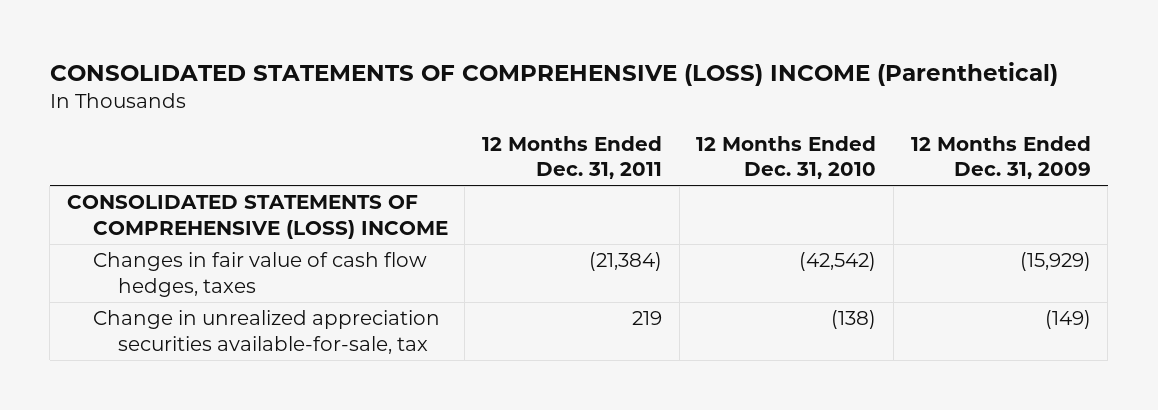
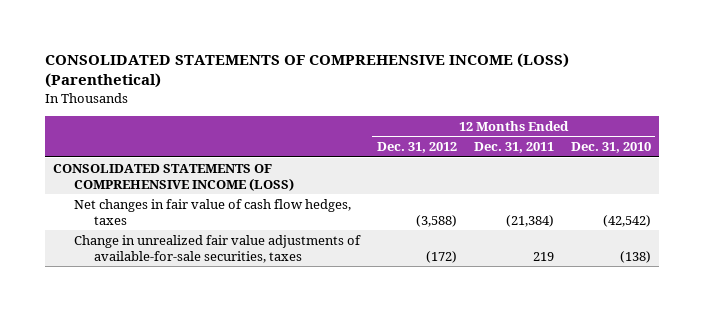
[49,61,1058,86] CONSOLIDATED STATEMENTS OF COMPREHENSIVE (LOSS) INCOME (Parenthetical) -> [44,53,569,89] CONSOLIDATED STATEMENTS OF COMPREHENSIVE INCOME (LOSS) (Parenthetical)
[910,135,1091,180] 12 Months Ended Dec. 31, 2009 -> none
none -> [376,142,457,154] Dec. 31, 2012
[67,195,448,239] CONSOLIDATED STATEMENTS OF COMPREHENSIVE (LOSS) INCOME -> [53,163,294,191] CONSOLIDATED STATEMENTS OF COMPREHENSIVE INCOME (LOSS)
[92,252,427,297] Changes in fair value of cash flow hedges, taxes -> [73,198,351,225] Net changes in fair value of cash flow hedges, taxes
[92,310,440,354] Change in unrealized appreciation securities available-for-sale, tax -> [73,234,361,263] Change in unrealized fair value adjustments of available-for-sale securities, taxes

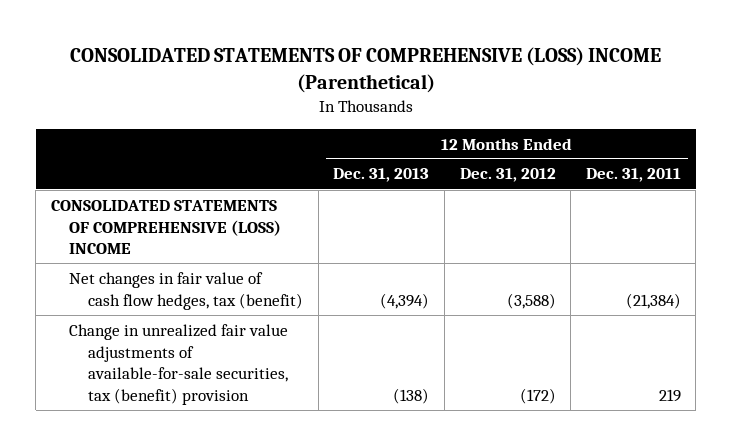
[44,53,569,89] CONSOLIDATED STATEMENTS OF COMPREHENSIVE INCOME (LOSS) (Parenthetical) -> [69,47,661,93] CONSOLIDATED STATEMENTS OF COMPREHENSIVE (LOSS) INCOME (Parenthetical)
[570,142,651,154] Dec. 31, 2010 -> none
none -> [333,168,430,183] Dec. 31, 2013
[53,163,294,191] CONSOLIDATED STATEMENTS OF COMPREHENSIVE INCOME (LOSS) -> [50,199,282,255] CONSOLIDATED STATEMENTS OF COMPREHENSIVE (LOSS) INCOME
[73,198,351,225] Net changes in fair value of cash flow hedges, taxes -> [69,271,304,310] Net changes in fair value of cash flow hedges, tax (benefit)
[73,234,361,263] Change in unrealized fair value adjustments of available-for-sale securities, taxes -> [69,323,289,406] Change in unrealized fair value adjustments of available-for-sale securities, tax (benefit) provision

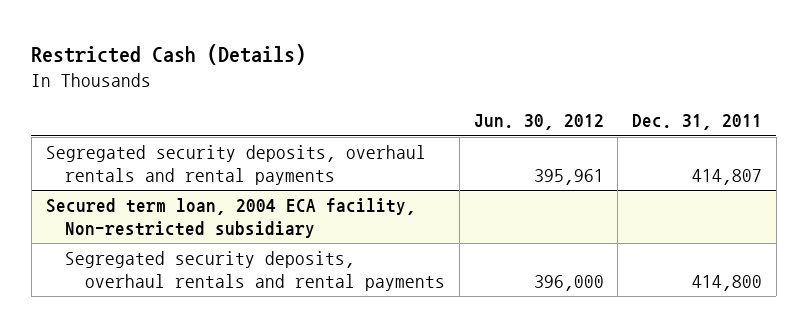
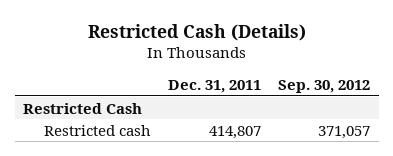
[473,114,604,131] Jun. 30, 2012 -> none
none -> [278,80,371,94] Sep. 30, 2012
[45,198,416,238] Secured term loan, 2004 ECA facility, Non-restricted subsidiary -> none
[65,251,445,291] Segregated security deposits, overhaul rentals and rental payments -> none
none -> [23,102,143,114] Restricted Cash
[45,145,426,185] Segregated security deposits, overhaul rentals and rental payments -> [44,124,152,136] Restricted cash

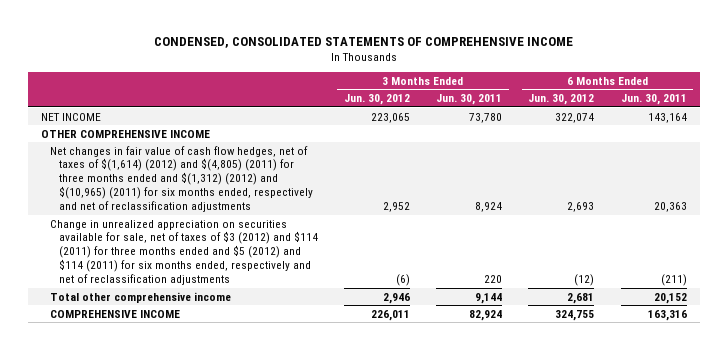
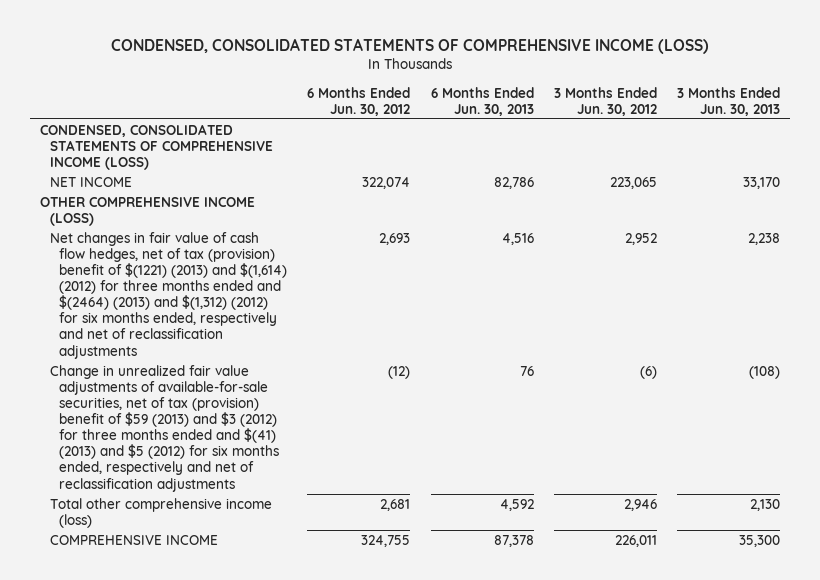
[154,36,574,48] CONDENSED, CONSOLIDATED STATEMENTS OF COMPREHENSIVE INCOME -> [111,38,710,55] CONDENSED, CONSOLIDATED STATEMENTS OF COMPREHENSIVE INCOME (LOSS)
[436,94,503,106] Jun. 30, 2011 -> none
[620,94,687,106] Jun. 30, 2011 -> none
none -> [430,86,534,116] 6 Months Ended Jun. 30, 2013
none -> [676,86,780,116] 3 Months Ended Jun. 30, 2013
none -> [40,123,273,170] CONDENSED, CONSOLIDATED STATEMENTS OF COMPREHENSIVE INCOME (LOSS)
[41,129,211,138] OTHER COMPREHENSIVE INCOME -> [40,196,256,226] OTHER COMPREHENSIVE INCOME (LOSS)
[49,145,313,212] Net changes in fair value of cash flow hedges, net of taxes of $(1,614) (2012) and $(4,805) (2011) for three months ended and $(1,312) (2012) and $(10,965) (2011) for six months ended, respectively and net of reclassification adjustments -> [49,231,288,359] Net changes in fair value of cash flow hedges, net of tax (provision) benefit of $(1221) (2013) and $(1,614) (2012) for three months ended and $(2464) (2013) and $(1,312) (2012) for six months ended, respectively and net of reclassification adjustments
[49,219,318,285] Change in unrealized appreciation on securities available for sale, net of taxes of $3 (2012) and $114 (2011) for three months ended and $5 (2012) and $114 (2011) for six months ended, respectively and net of reclassification adjustments -> [49,364,280,492] Change in unrealized fair value adjustments of available-for-sale securities, net of tax (provision) benefit of $59 (2013) and $3 (2012) for three months ended and $(41) (2013) and $5 (2012) for six months ended, respectively and net of reclassification adjustments
[49,291,231,303] Total other comprehensive income -> [49,497,272,528] Total other comprehensive income (loss)

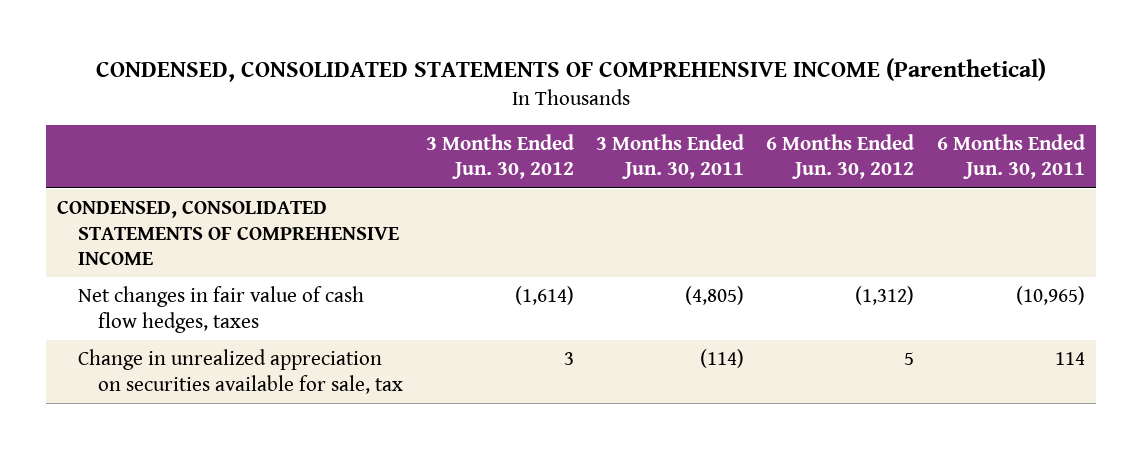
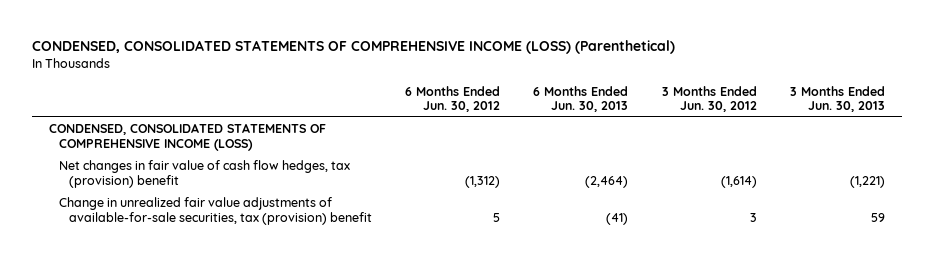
[95,58,1046,83] CONDENSED, CONSOLIDATED STATEMENTS OF COMPREHENSIVE INCOME (Parenthetical) -> [31,40,675,55] CONDENSED, CONSOLIDATED STATEMENTS OF COMPREHENSIVE INCOME (LOSS) (Parenthetical)
[595,133,744,180] 3 Months Ended Jun. 30, 2011 -> none
[936,133,1085,180] 6 Months Ended Jun. 30, 2011 -> none
none -> [533,85,629,113] 6 Months Ended Jun. 30, 2013
none -> [790,85,886,113] 3 Months Ended Jun. 30, 2013
[56,200,399,266] CONDENSED, CONSOLIDATED STATEMENTS OF COMPREHENSIVE INCOME -> [48,123,326,151] CONDENSED, CONSOLIDATED STATEMENTS OF COMPREHENSIVE INCOME (LOSS)
[77,285,364,333] Net changes in fair value of cash flow hedges, taxes -> [58,160,350,188] Net changes in fair value of cash flow hedges, tax (provision) benefit
[77,348,404,394] Change in unrealized appreciation on securities available for sale, tax -> [58,197,372,225] Change in unrealized fair value adjustments of available-for-sale securities, tax (provision) benefit

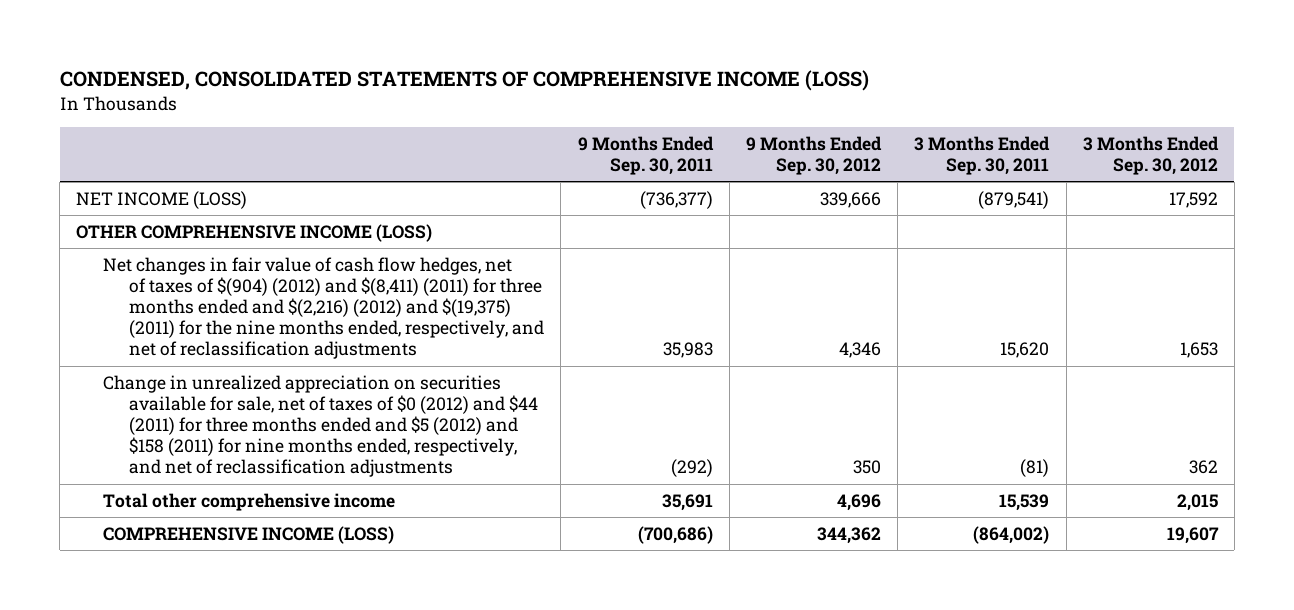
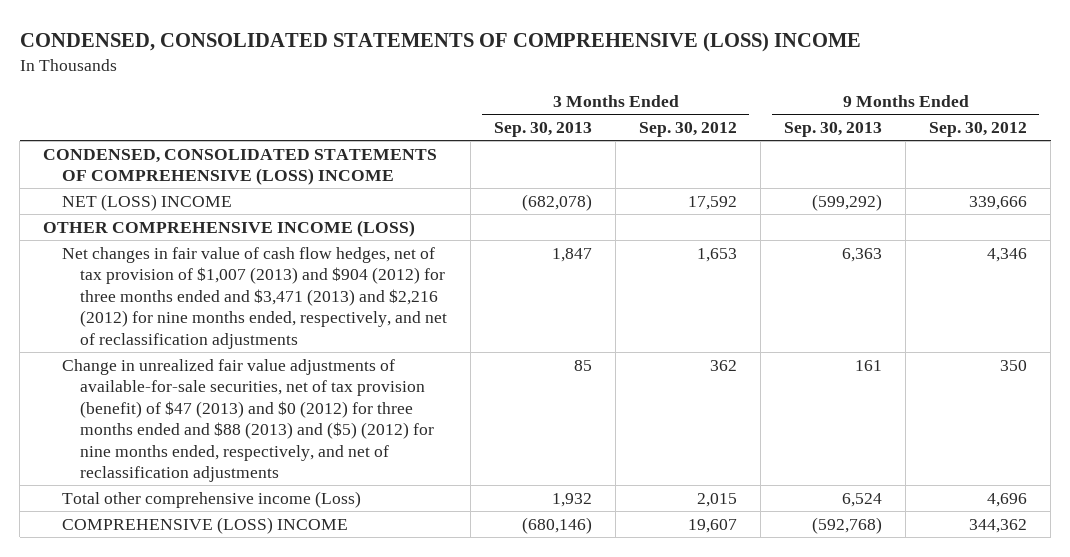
[59,70,869,92] CONDENSED, CONSOLIDATED STATEMENTS OF COMPREHENSIVE INCOME (LOSS) -> [19,32,861,53] CONDENSED, CONSOLIDATED STATEMENTS OF COMPREHENSIVE (LOSS) INCOME
[577,135,714,175] 9 Months Ended Sep. 30, 2011 -> none
[914,135,1051,175] 3 Months Ended Sep. 30, 2011 -> none
none -> [494,122,593,138] Sep. 30, 2013
none -> [784,122,883,138] Sep. 30, 2013
none -> [43,148,438,186] CONDENSED, CONSOLIDATED STATEMENTS OF COMPREHENSIVE (LOSS) INCOME
[76,190,248,209] NET INCOME (LOSS) -> [61,193,232,211] NET (LOSS) INCOME
[102,256,545,360] Net changes in fair value of cash flow hedges, net of taxes of $(904) (2012) and $(8,411) (2011) for three months ended and $(2,216) (2012) and $(19,375) (2011) for the nine months ended, respectively, and net of reclassification adjustments -> [61,246,448,349] Net changes in fair value of cash flow hedges, net of tax provision of $1,007 (2013) and $904 (2012) for three months ended and $3,471 (2013) and $2,216 (2012) for nine months ended, respectively, and net of reclassification adjustments
[102,374,539,478] Change in unrealized appreciation on securities available for sale, net of taxes of $0 (2012) and $44 (2011) for three months ended and $5 (2012) and $158 (2011) for nine months ended, respectively, and net of reclassification adjustments -> [61,358,435,483] Change in unrealized fair value adjustments of available-for-sale securities, net of tax provision (benefit) of $47 (2013) and $0 (2012) for three months ended and $88 (2013) and ($5) (2012) for nine months ended, respectively, and net of reclassification adjustments
[102,492,395,511] Total other comprehensive income -> [61,490,361,508] Total other comprehensive income (Loss)
[102,525,394,544] COMPREHENSIVE INCOME (LOSS) -> [61,516,348,534] COMPREHENSIVE (LOSS) INCOME

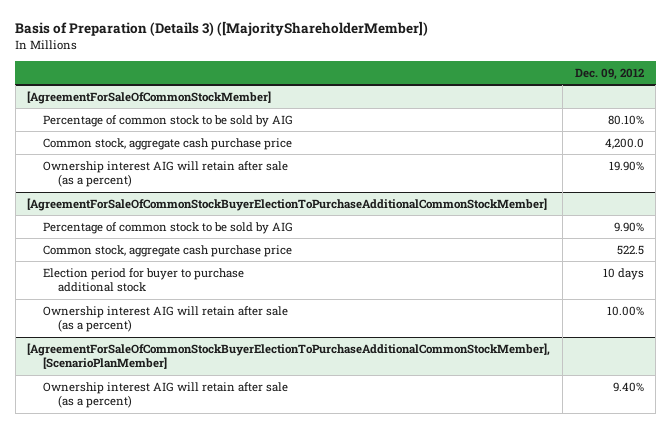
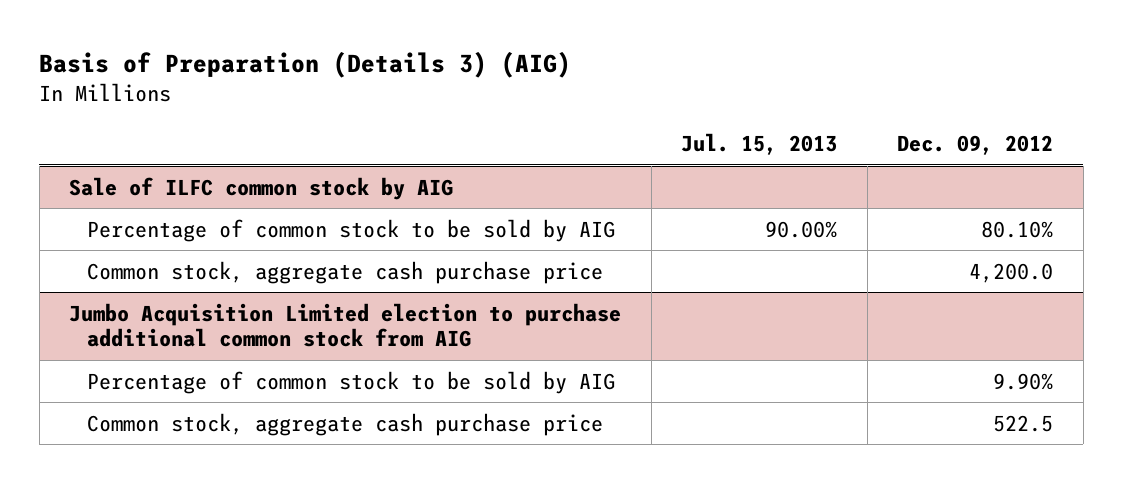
[15,21,429,37] Basis of Preparation (Details 3) ([MajorityShareholderMember]) -> [39,51,572,79] Basis of Preparation (Details 3) (AIG)
none -> [681,133,838,156] Jul. 15, 2013
[27,90,272,104] [AgreementForSaleOfCommonStockMember] -> none
none -> [69,176,454,200] Sale of ILFC common stock by AIG
[42,160,288,188] Ownership interest AIG will retain after sale (as a percent) -> none
[27,197,548,211] [AgreementForSaleOfCommonStockBuyerElectionToPurchaseAdditionalCommonStockMember] -> none
none -> [69,302,622,348] Jumbo Acquisition Limited election to purchase additional common stock from AIG
[42,267,244,293] Election period for buyer to purchase additional stock -> none
[42,305,288,333] Ownership interest AIG will retain after sale (as a percent) -> none
[27,342,551,370] [AgreementForSaleOfCommonStockBuyerElectionToPurchaseAdditionalCommonStockMember], [ScenarioPlanMember] -> none
[42,381,288,409] Ownership interest AIG will retain after sale (as a percent) -> none

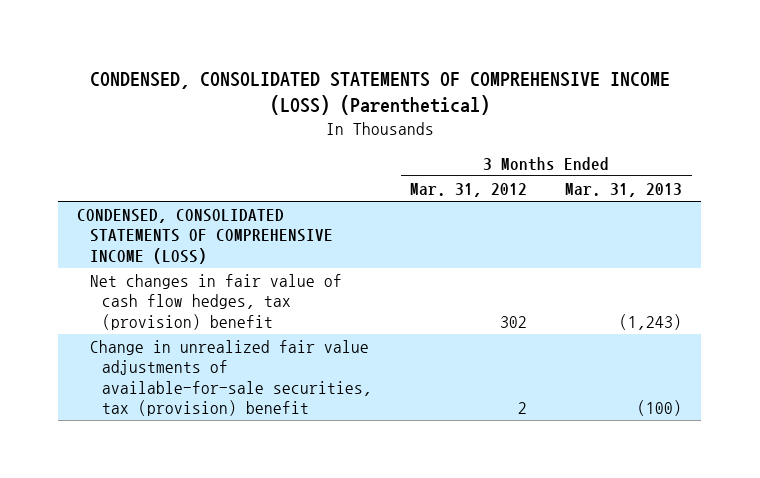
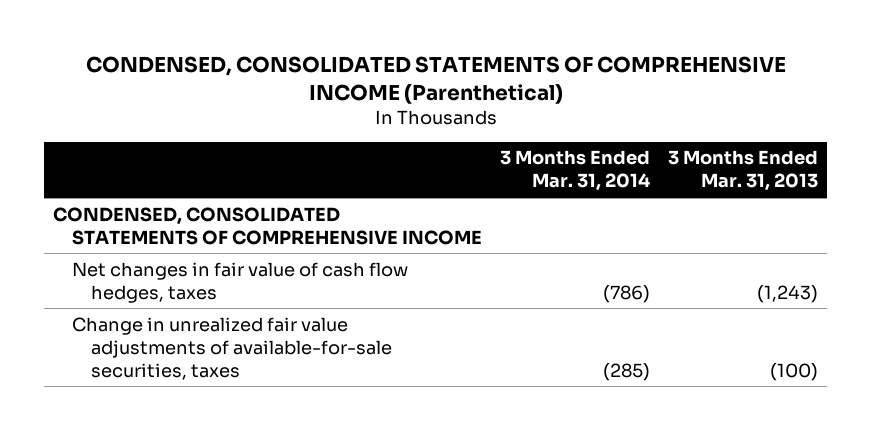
[89,71,670,115] CONDENSED, CONSOLIDATED STATEMENTS OF COMPREHENSIVE INCOME (LOSS) (Parenthetical) -> [85,55,786,104] CONDENSED, CONSOLIDATED STATEMENTS OF COMPREHENSIVE INCOME (Parenthetical)
[410,183,528,198] Mar. 31, 2012 -> none
none -> [500,150,651,192] 3 Months Ended Mar. 31, 2014
[77,209,333,264] CONDENSED, CONSOLIDATED STATEMENTS OF COMPREHENSIVE INCOME (LOSS) -> [53,206,483,245] CONDENSED, CONSOLIDATED STATEMENTS OF COMPREHENSIVE INCOME
[89,274,342,330] Net changes in fair value of cash flow hedges, tax (provision) benefit -> [72,261,409,303] Net changes in fair value of cash flow hedges, taxes
[89,340,372,416] Change in unrealized fair value adjustments of available-for-sale securities, tax (provision) benefit -> [72,316,393,380] Change in unrealized fair value adjustments of available-for-sale securities, taxes

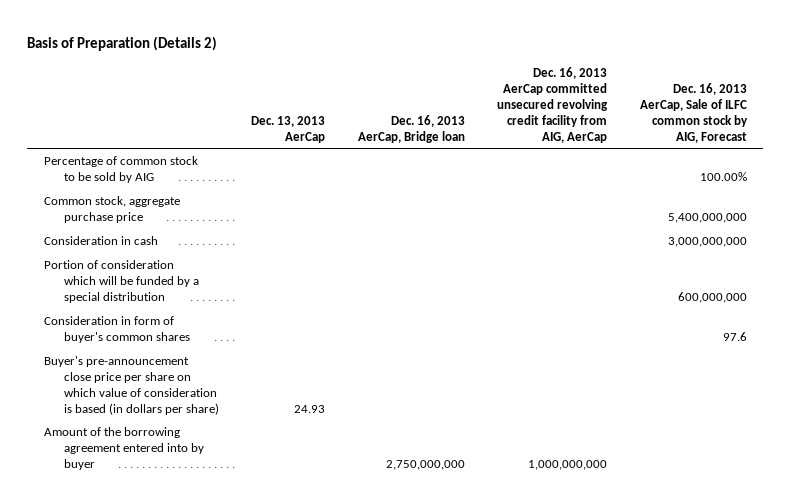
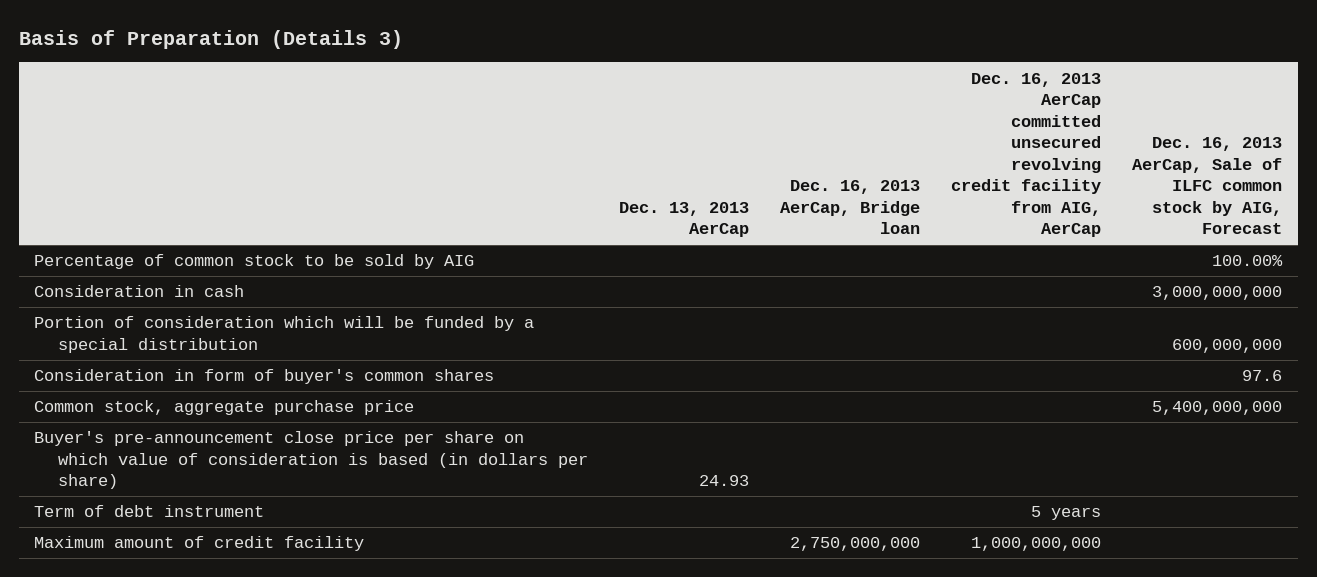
[27,35,218,51] Basis of Preparation (Details 2) -> [18,30,403,50] Basis of Preparation (Details 3)
[43,196,180,224] Common stock, aggregate purchase price -> [34,400,415,416] Common stock, aggregate purchase price
none -> [34,505,265,518] Term of debt instrument
[43,427,204,470] Amount of the borrowing agreement entered into by buyer -> [34,536,365,552] Maximum amount of credit facility

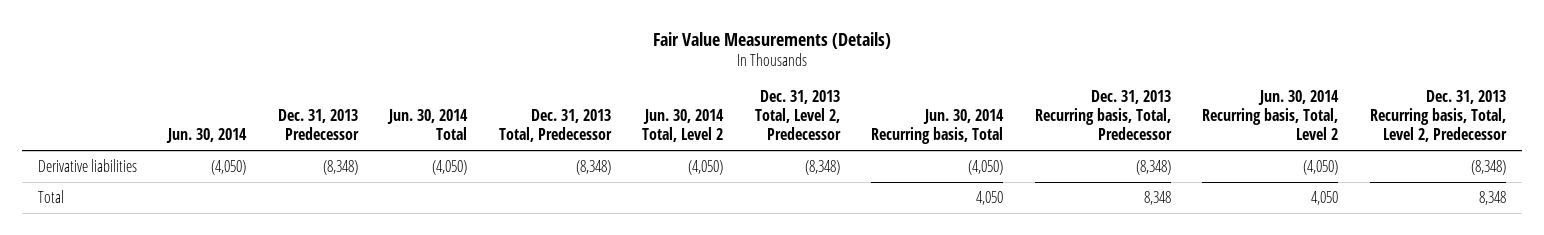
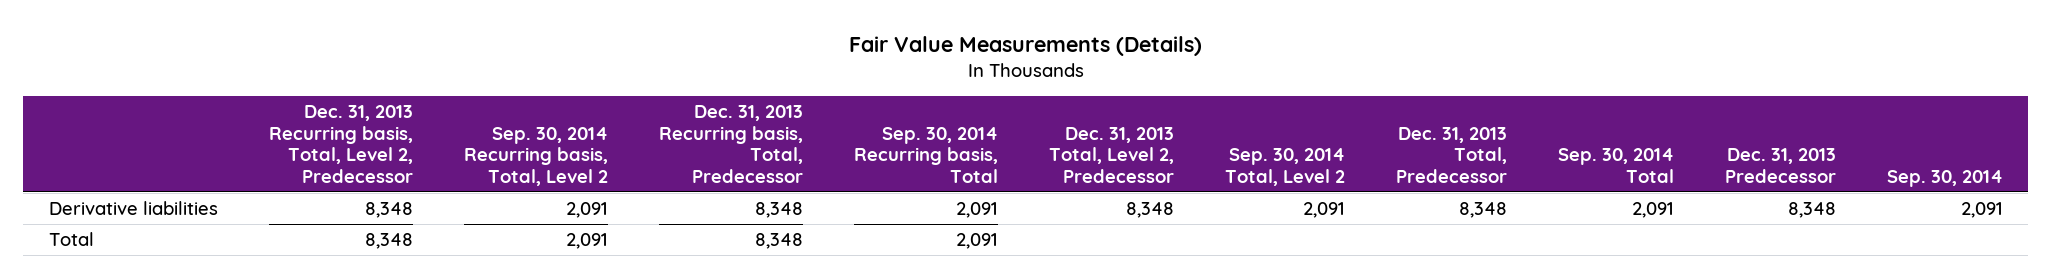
[166,128,248,144] Jun. 30, 2014 -> none
[387,109,469,141] Jun. 30, 2014 Total -> none
[642,109,725,143] Jun. 30, 2014 Total, Level 2 -> none
[871,109,1005,145] Jun. 30, 2014 Recurring basis, Total -> none
[1202,90,1340,141] Jun. 30, 2014 Recurring basis, Total, Level 2 -> none
none -> [463,126,608,187] Sep. 30, 2014 Recurring basis, Total, Level 2
none -> [853,126,998,184] Sep. 30, 2014 Recurring basis, Total
none -> [1224,148,1345,187] Sep. 30, 2014 Total, Level 2
none -> [1557,148,1674,184] Sep. 30, 2014 Total
none -> [1886,170,2003,188] Sep. 30, 2014
[322,159,358,175] (8,348) -> [1787,202,1836,219] 8,348
[575,159,611,175] (8,348) -> [1458,202,1507,219] 8,348
[804,159,840,175] (8,348) -> [1125,202,1174,219] 8,348
[1135,159,1171,175] (8,348) -> [754,202,803,219] 8,348
[1470,159,1506,175] (8,348) -> [364,202,413,219] 8,348

